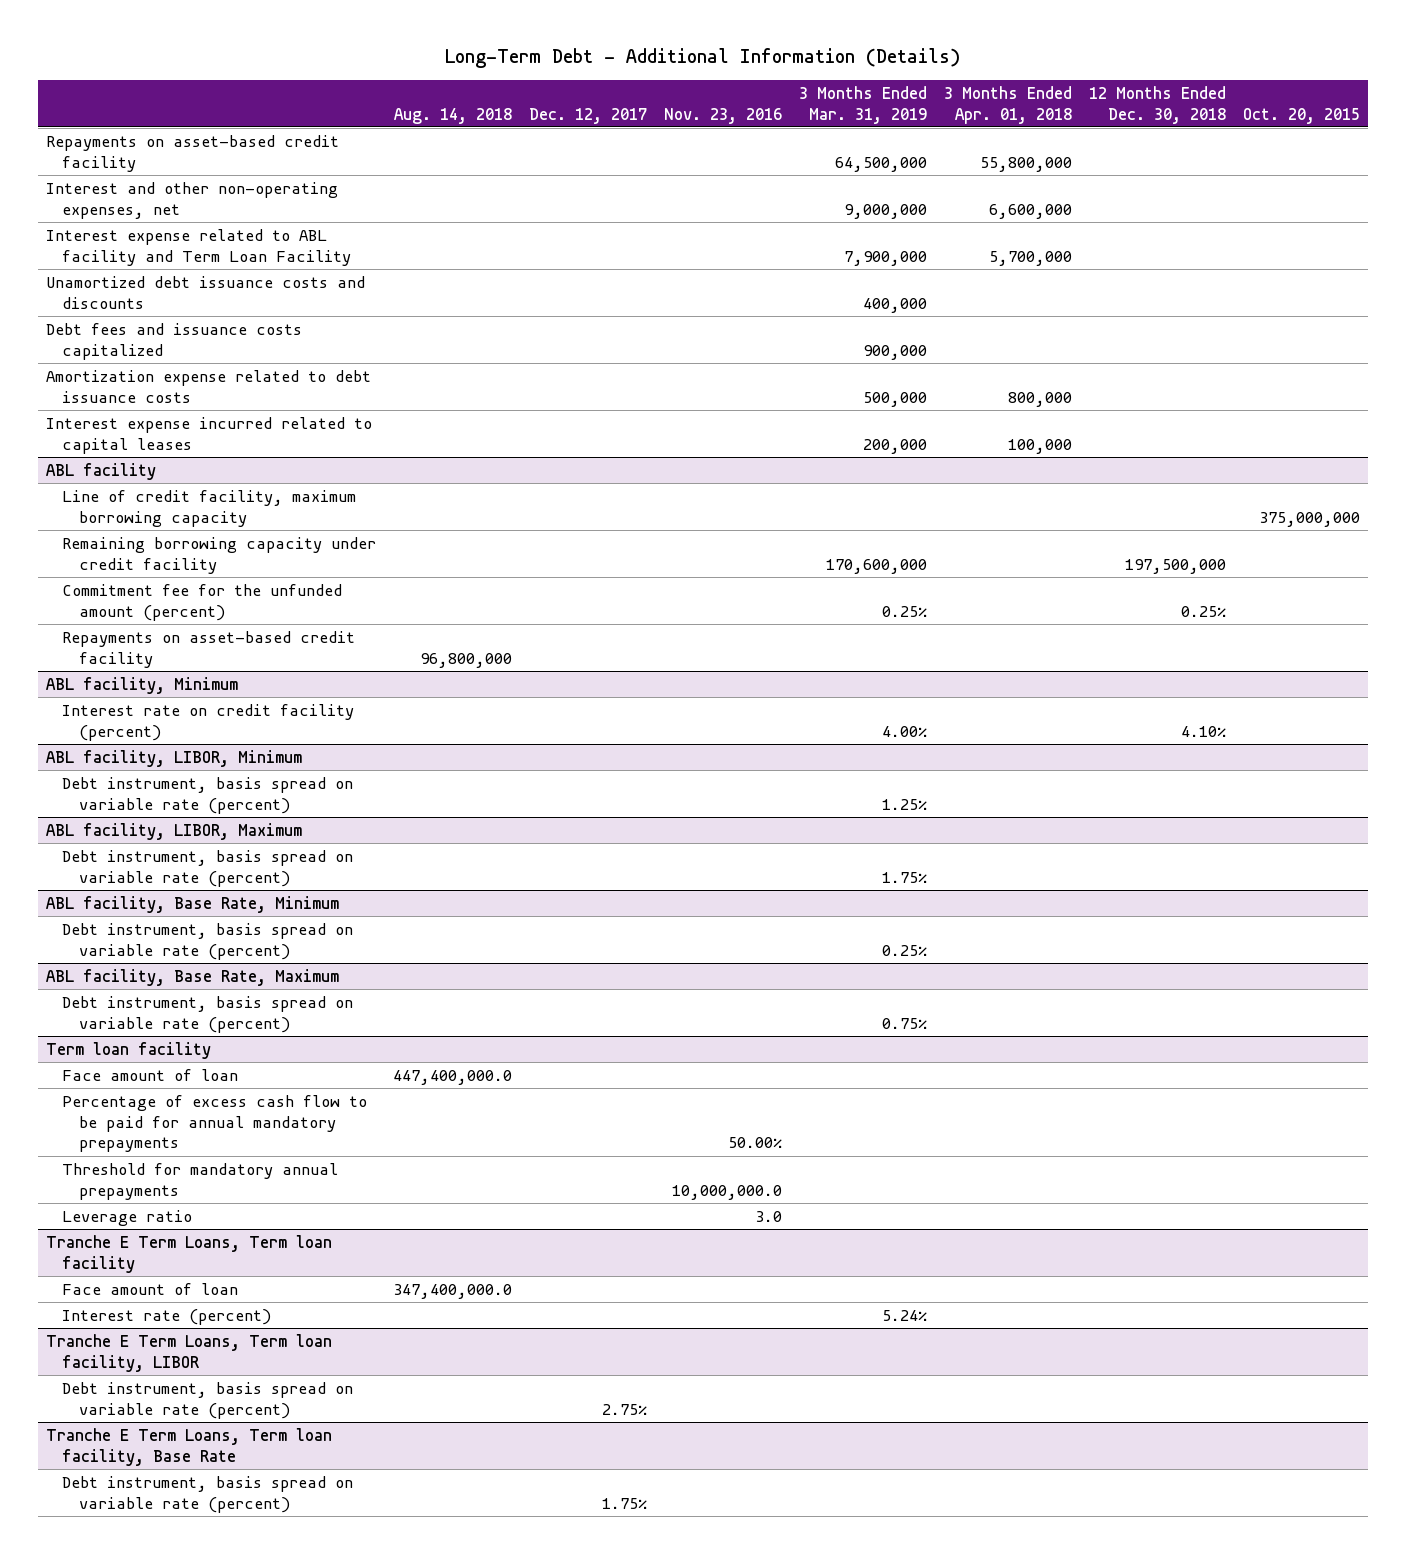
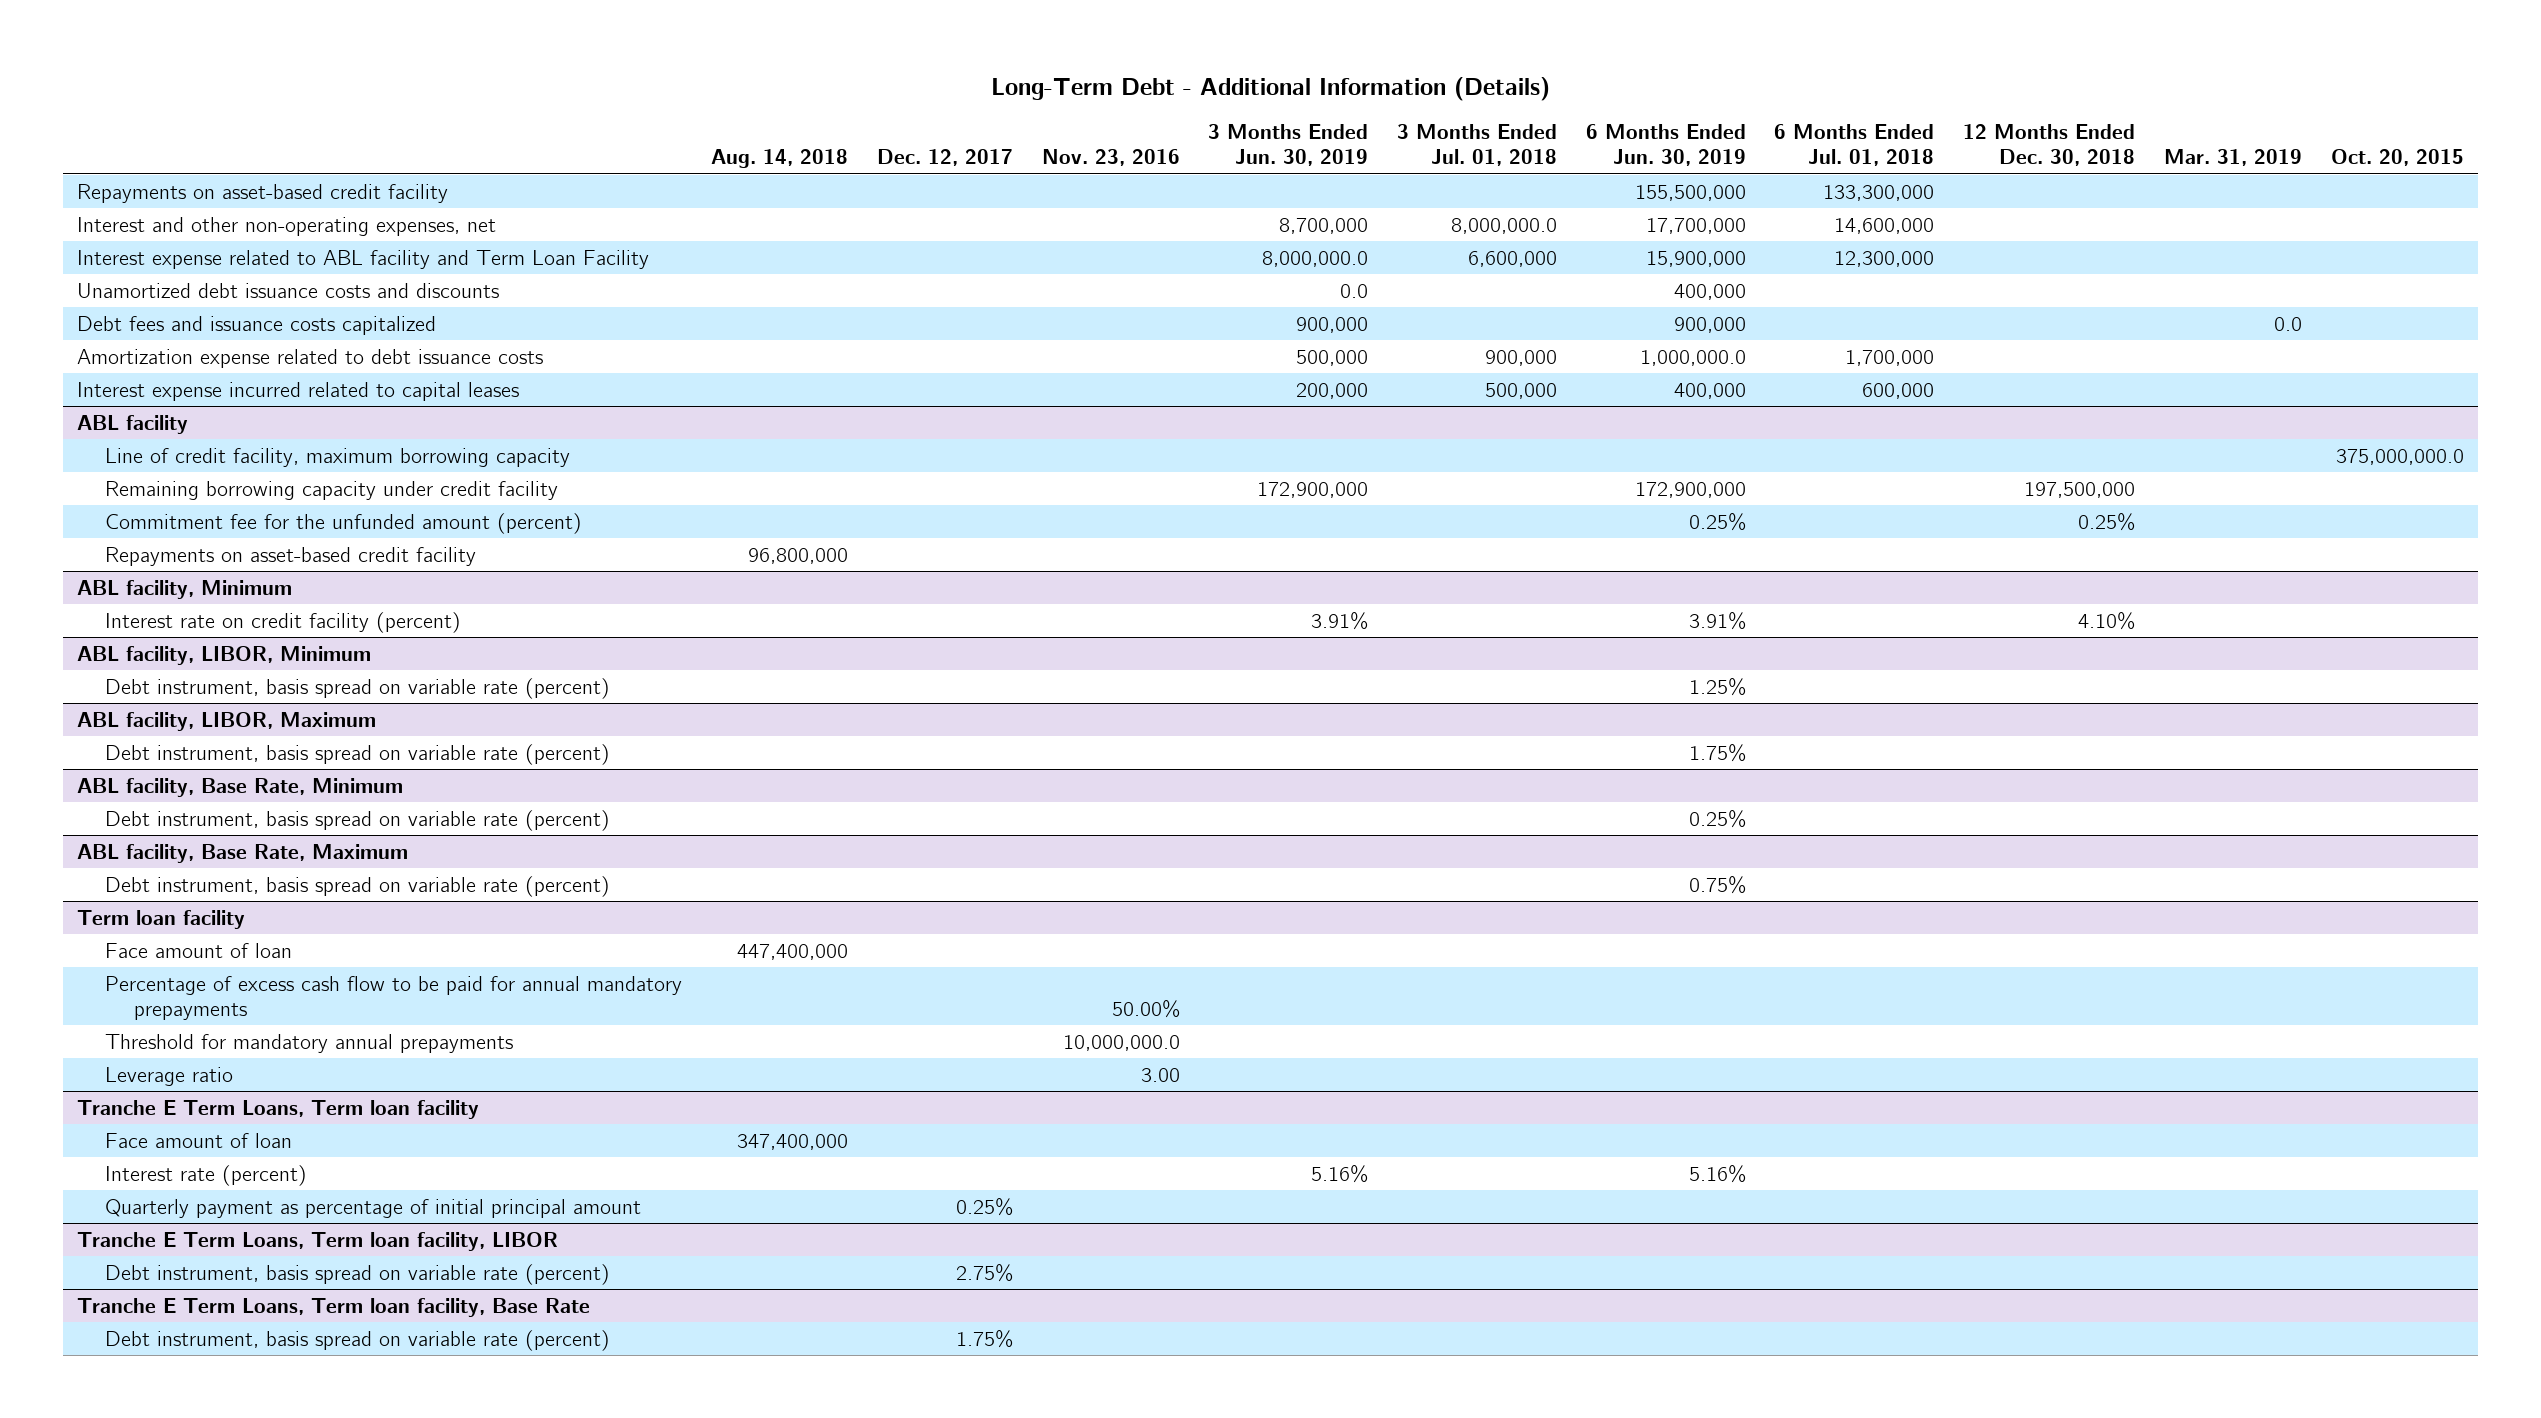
[799,85,928,124] 3 Months Ended Mar. 31, 2019 -> none
[944,85,1073,124] 3 Months Ended Apr. 01, 2018 -> none
none -> [1208,124,1369,167] 3 Months Ended Jun. 30, 2019
none -> [1397,124,1558,167] 3 Months Ended Jul. 01, 2018
none -> [1585,124,1746,167] 6 Months Ended Jun. 30, 2019
none -> [1774,124,1935,167] 6 Months Ended Jul. 01, 2018
none -> [2163,149,2302,167] Mar. 31, 2019
[1259,511,1361,527] 375,000,000 -> [2335,448,2464,465] 375,000,000.0
[393,1069,513,1085] 447,400,000.0 -> [737,943,849,960] 447,400,000
[755,1210,783,1222] 3.0 -> [1140,1067,1180,1082] 3.00
[393,1283,513,1299] 347,400,000.0 -> [737,1133,849,1150] 347,400,000
none -> [105,1198,642,1218] Quarterly payment as percentage of initial principal amount

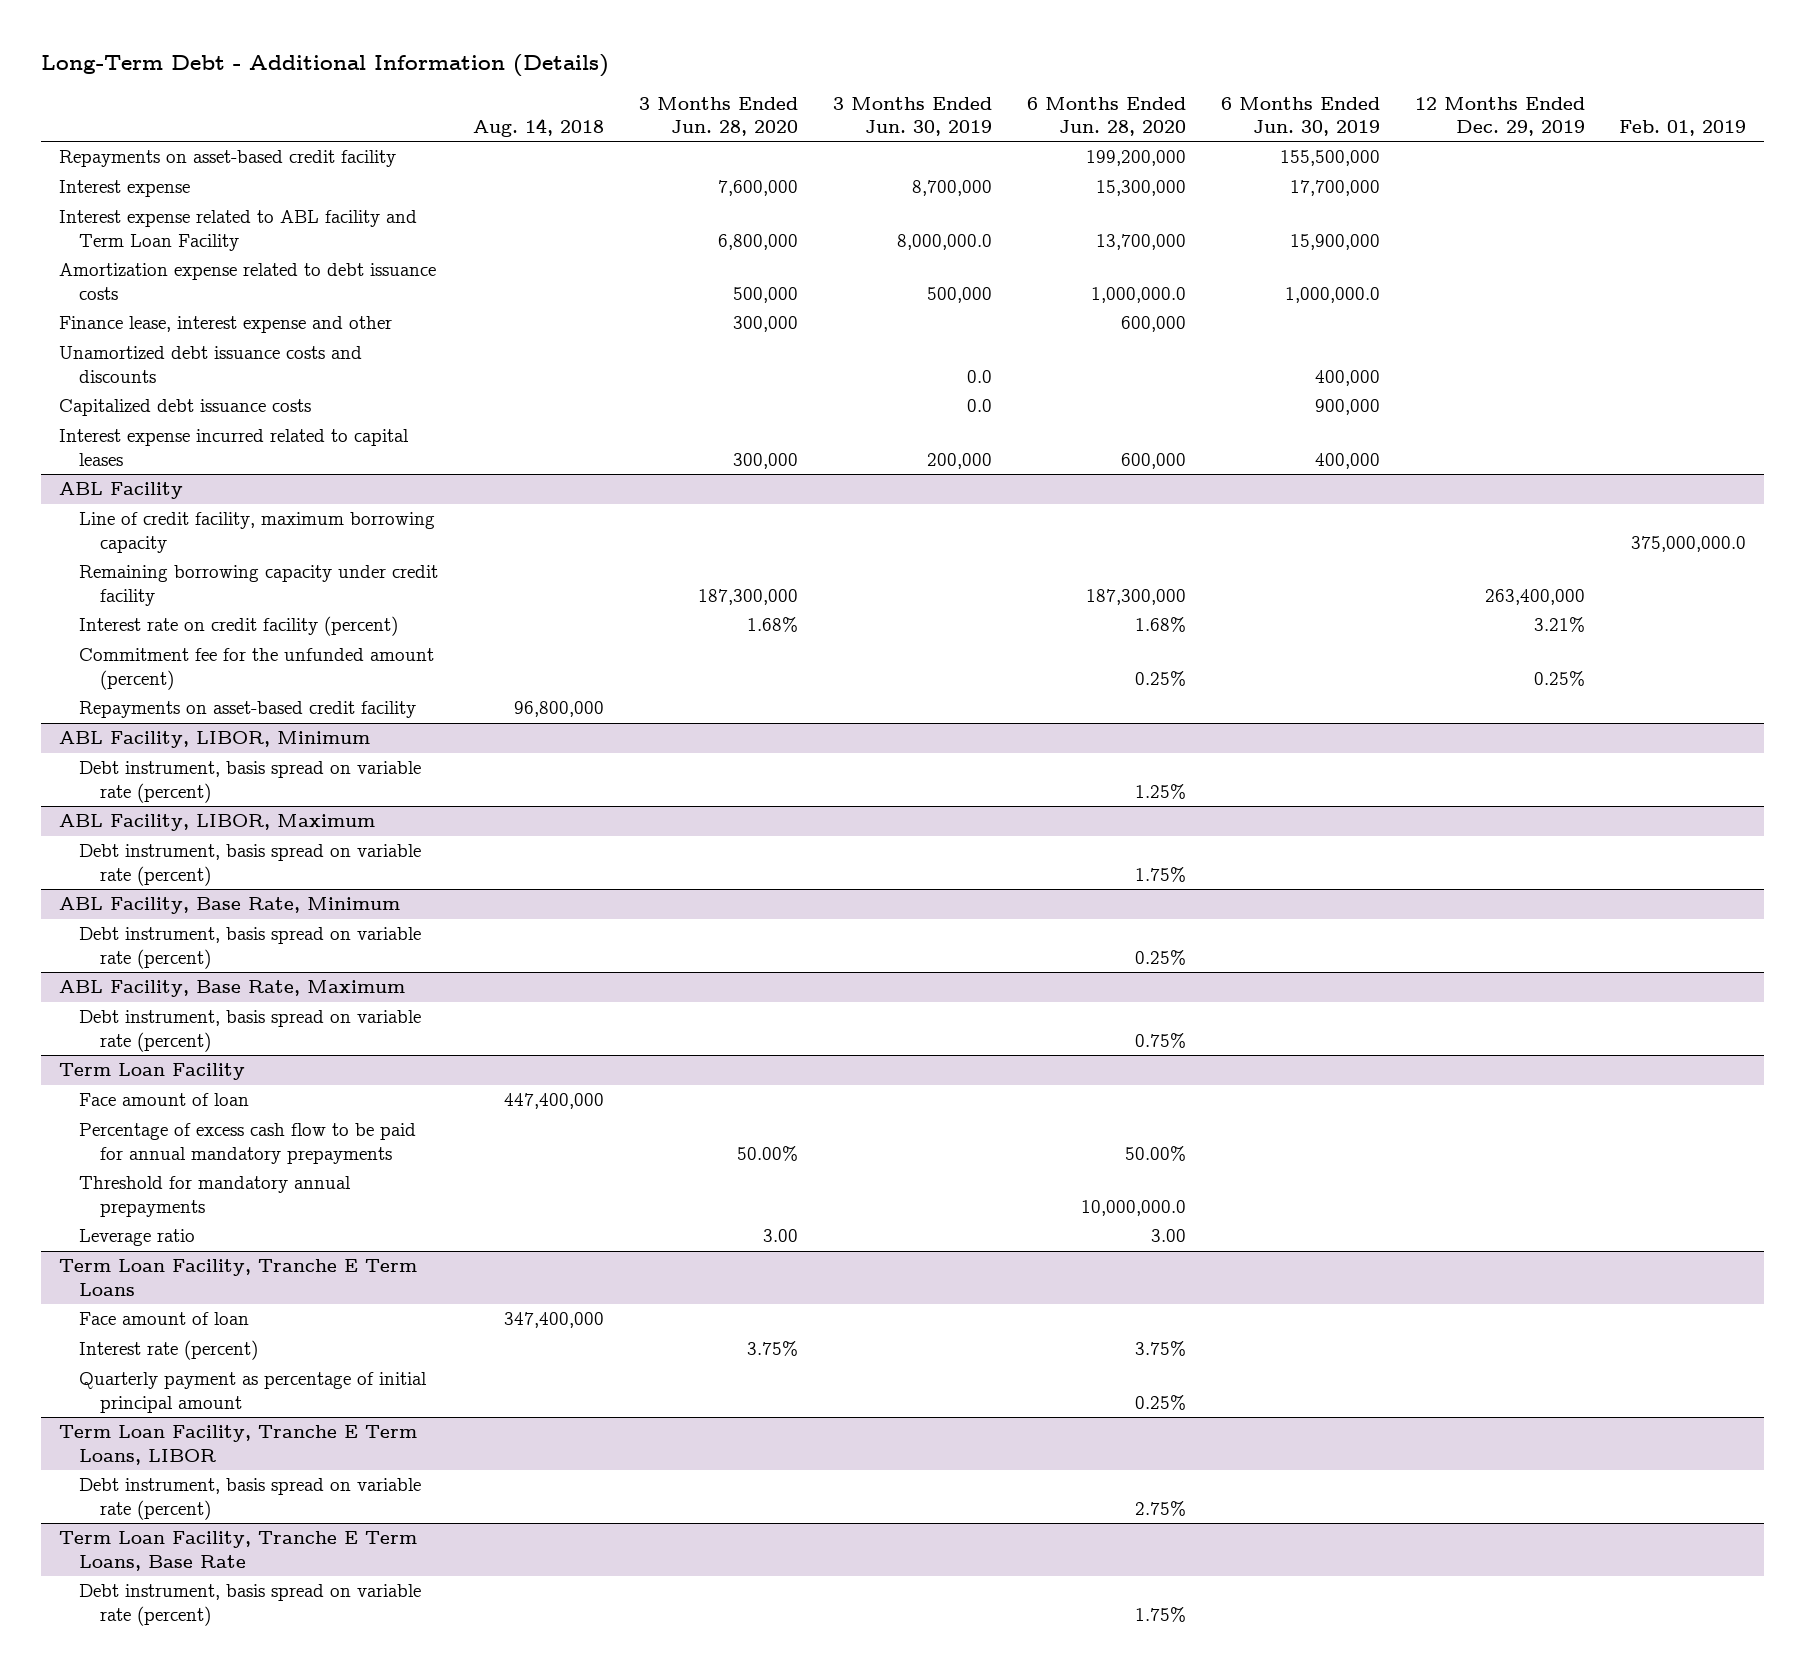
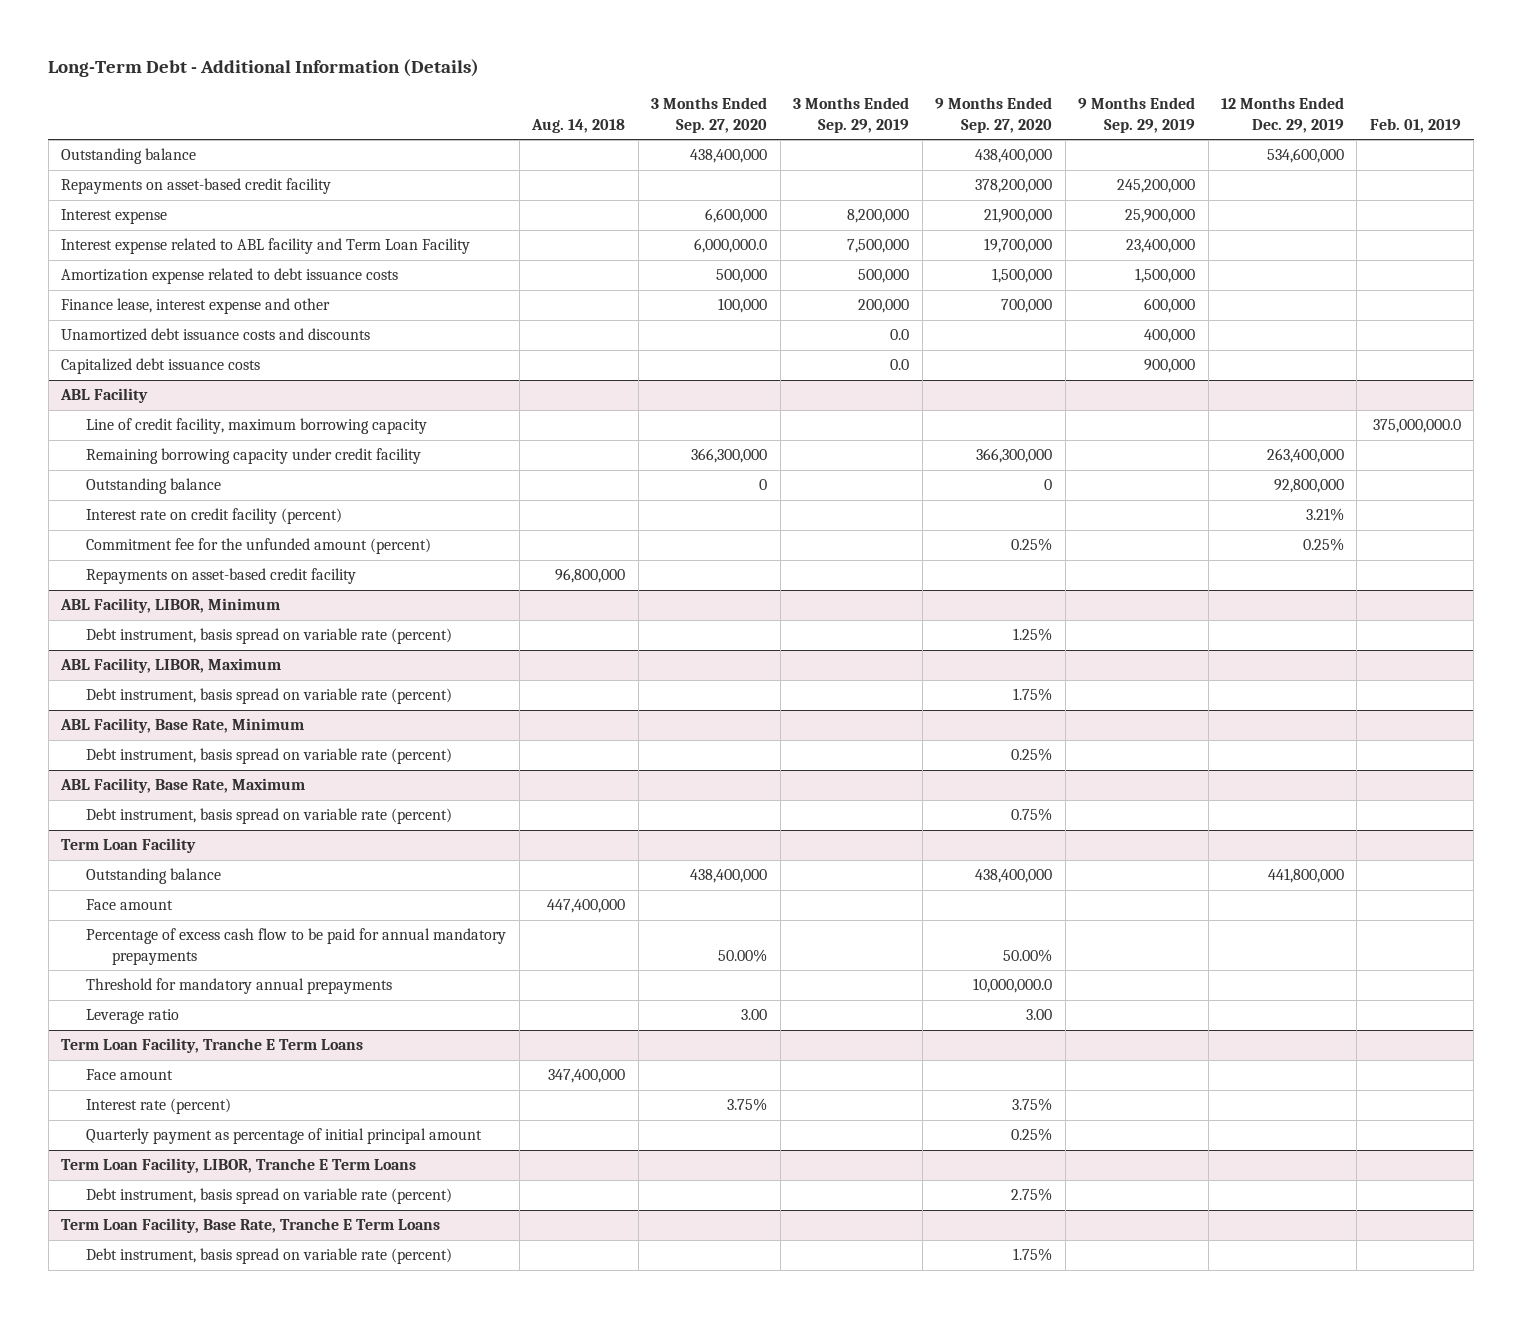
[639,96,799,136] 3 Months Ended Jun. 28, 2020 -> none
[832,96,992,136] 3 Months Ended Jun. 30, 2019 -> none
[1026,96,1186,136] 6 Months Ended Jun. 28, 2020 -> none
[1220,96,1380,136] 6 Months Ended Jun. 30, 2019 -> none
none -> [651,97,768,133] 3 Months Ended Sep. 27, 2020
none -> [793,97,910,133] 3 Months Ended Sep. 29, 2019
none -> [935,97,1053,133] 9 Months Ended Sep. 27, 2020
none -> [1078,97,1196,133] 9 Months Ended Sep. 29, 2019
none -> [61,148,197,165] Outstanding balance
[58,429,409,466] Interest expense incurred related to capital leases -> none
none -> [86,478,222,495] Outstanding balance
none -> [86,868,222,885] Outstanding balance
[79,1093,250,1107] Face amount of loan -> [86,899,174,911] Face amount
[79,1312,250,1326] Face amount of loan -> [86,1069,174,1081] Face amount
[58,1425,417,1465] Term Loan Facility, Tranche E Term Loans, LIBOR -> [61,1158,417,1174] Term Loan Facility, LIBOR, Tranche E Term Loans
[58,1531,417,1571] Term Loan Facility, Tranche E Term Loans, Base Rate -> [61,1218,441,1234] Term Loan Facility, Base Rate, Tranche E Term Loans

